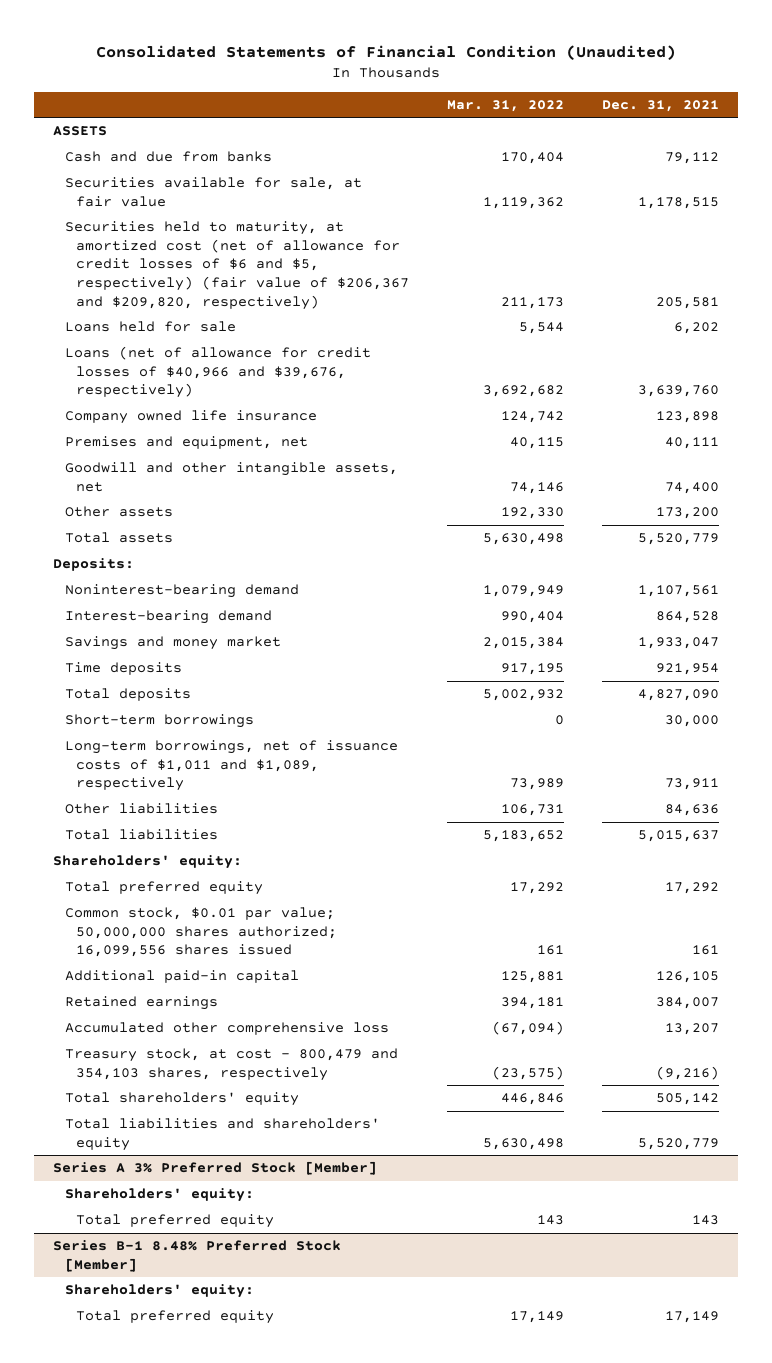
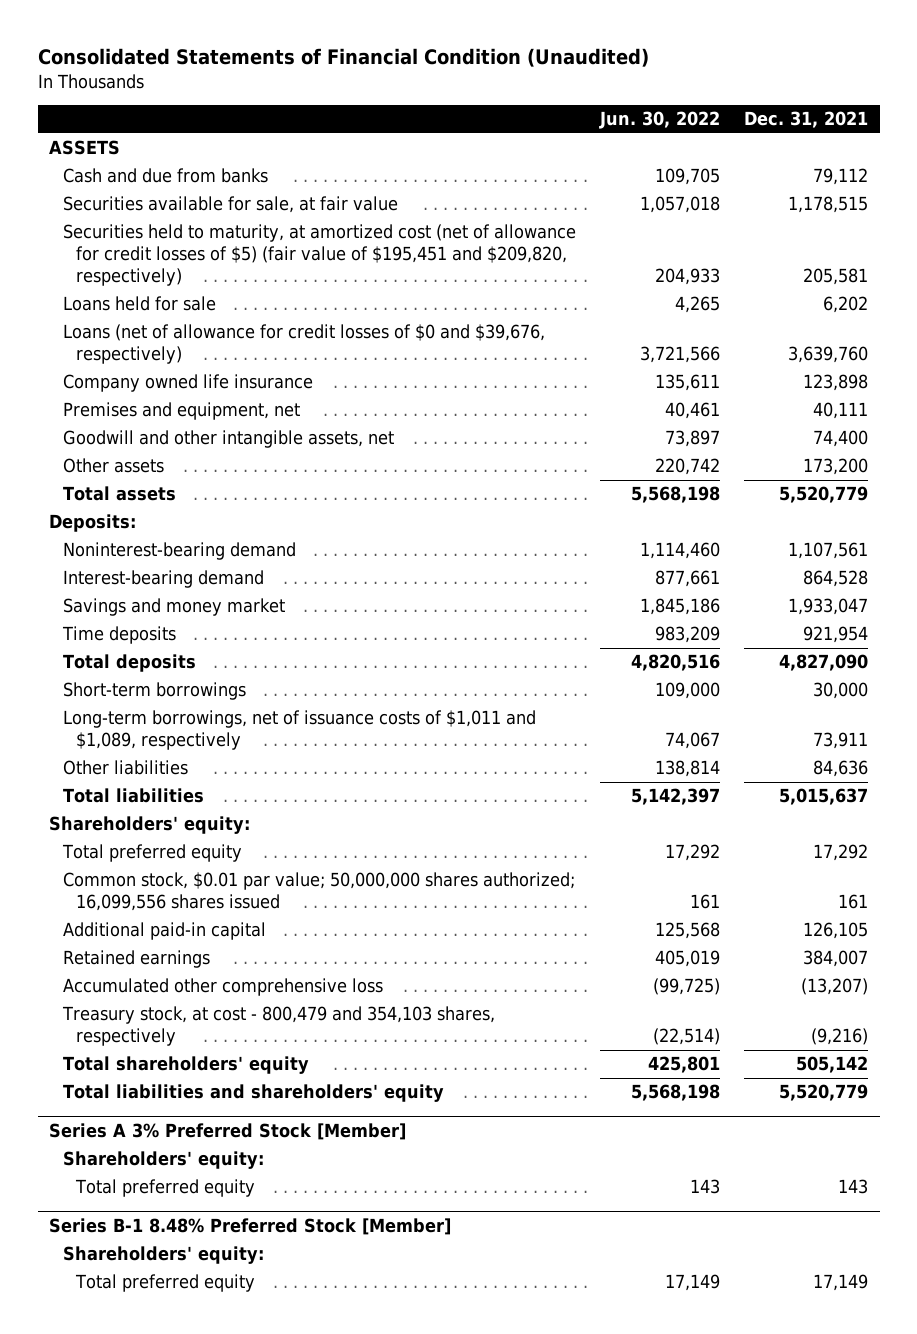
[447,100,565,113] Mar. 31, 2022 -> none
none -> [598,111,720,130] Jun. 30, 2022
[64,221,410,310] Securities held to maturity, at amortized cost (net of allowance for credit losses of $6 and $5, respectively) (fair value of $206,367 and $209,820, respectively) -> [62,224,576,286] Securities held to maturity, at amortized cost (net of allowance for credit losses of $5) (fair value of $195,451 and $209,820, respectively)
[64,346,371,399] Loans (net of allowance for credit losses of $40,966 and $39,676, respectively) -> [62,324,545,365] Loans (net of allowance for credit losses of $0 and $39,676, respectively)
[664,1023,719,1036] 13,207 -> [800,978,868,996] (13,207)

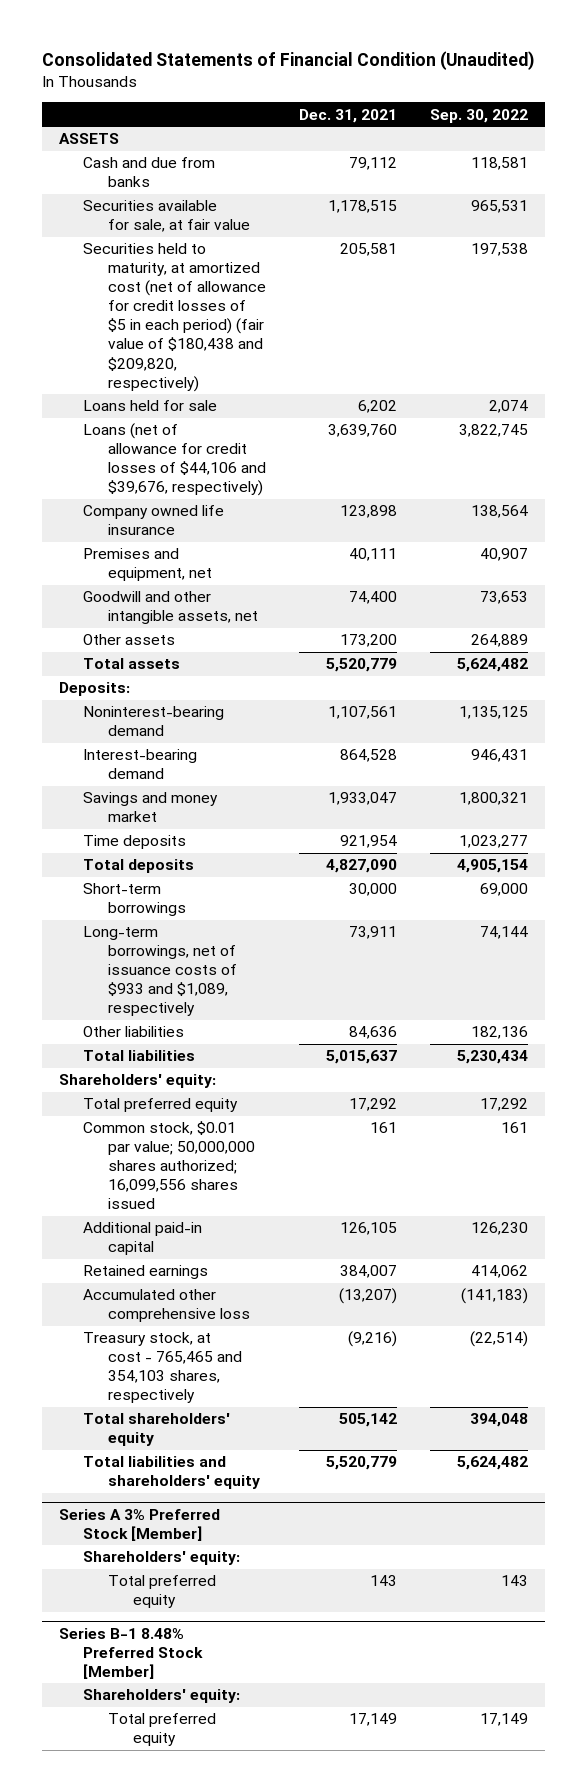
[598,111,720,130] Jun. 30, 2022 -> none
none -> [430,108,529,123] Sep. 30, 2022
[62,224,576,286] Securities held to maturity, at amortized cost (net of allowance for credit losses of $5) (fair value of $195,451 and $209,820, respectively) -> [83,243,267,392] Securities held to maturity, at amortized cost (net of allowance for credit losses of $5 in each period) (fair value of $180,438 and $209,820, respectively)
[62,324,545,365] Loans (net of allowance for credit losses of $0 and $39,676, respectively) -> [83,423,267,497] Loans (net of allowance for credit losses of $44,106 and $39,676, respectively)
[62,710,536,751] Long-term borrowings, net of issuance costs of $1,011 and $1,089, respectively -> [83,926,238,1017] Long-term borrowings, net of issuance costs of $933 and $1,089, respectively
[61,1006,495,1047] Treasury stock, at cost - 800,479 and 354,103 shares, respectively -> [83,1332,243,1404] Treasury stock, at cost - 765,465 and 354,103 shares, respectively

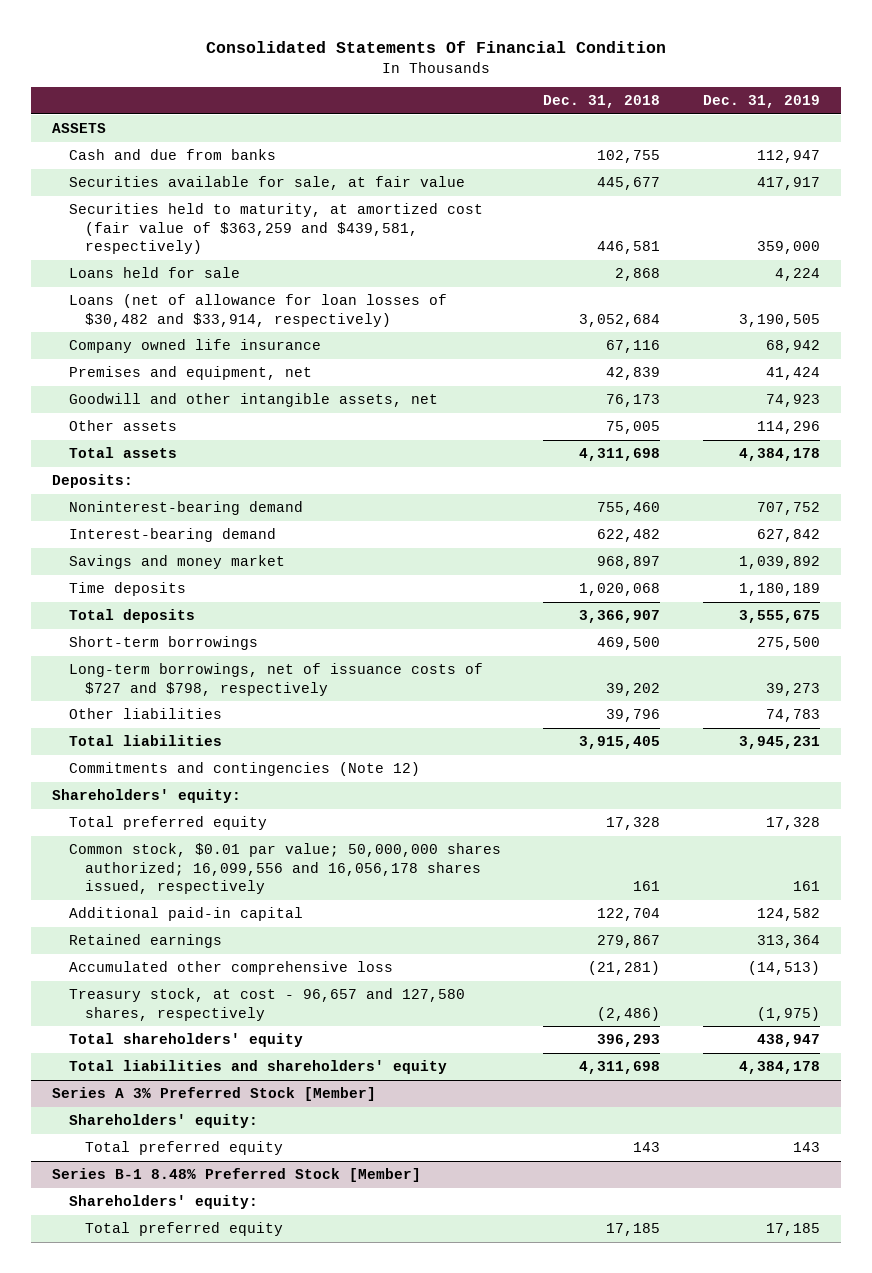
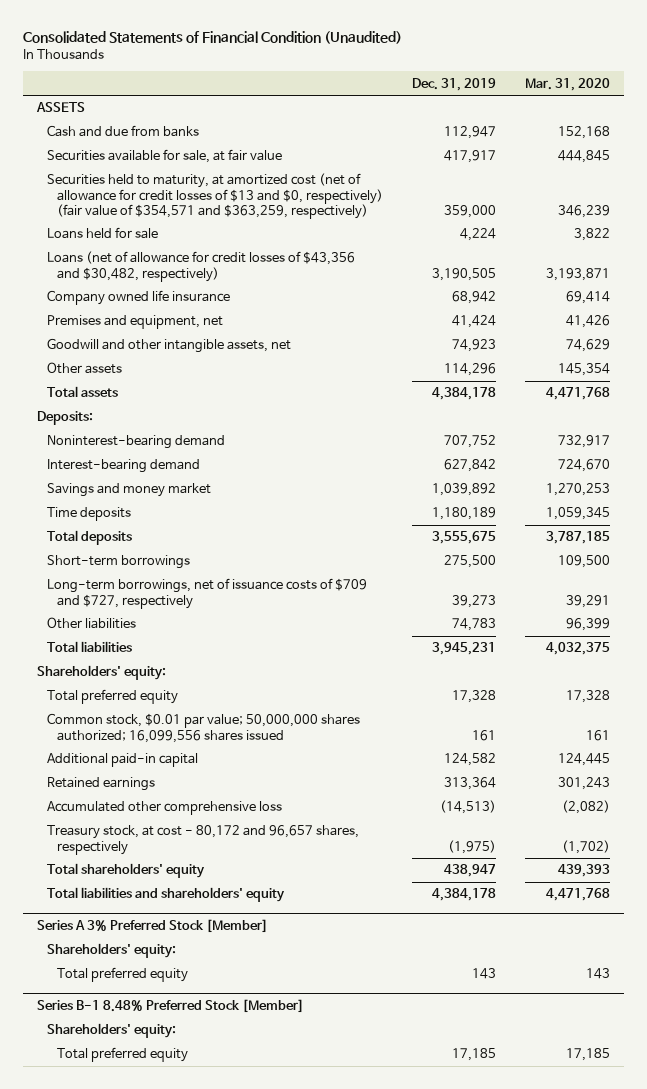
[205,41,666,54] Consolidated Statements Of Financial Condition -> [22,31,402,45] Consolidated Statements of Financial Condition (Unaudited)
[543,95,661,109] Dec. 31, 2018 -> none
none -> [524,77,610,91] Mar. 31, 2020
[68,203,483,255] Securities held to maturity, at amortized cost (fair value of $363,259 and $439,581, respectively) -> [47,173,384,219] Securities held to maturity, at amortized cost (net of allowance for credit losses of $13 and $0, respectively) (fair value of $354,571 and $363,259, respectively)
[68,294,447,327] Loans (net of allowance for loan losses of $30,482 and $33,914, respectively) -> [47,251,356,282] Loans (net of allowance for credit losses of $43,356 and $30,482, respectively)
[68,663,483,696] Long-term borrowings, net of issuance costs of $727 and $798, respectively -> [47,578,368,609] Long-term borrowings, net of issuance costs of $709 and $727, respectively
[68,762,420,777] Commitments and contingencies (Note 12) -> none
[68,843,501,895] Common stock, $0.01 par value; 50,000,000 shares authorized; 16,099,556 and 16,056,178 shares issued, respectively -> [47,713,361,743] Common stock, $0.01 par value; 50,000,000 shares authorized; 16,099,556 shares issued
[68,988,465,1021] Treasury stock, at cost - 96,657 and 127,580 shares, respectively -> [47,825,360,855] Treasury stock, at cost - 80,172 and 96,657 shares, respectively

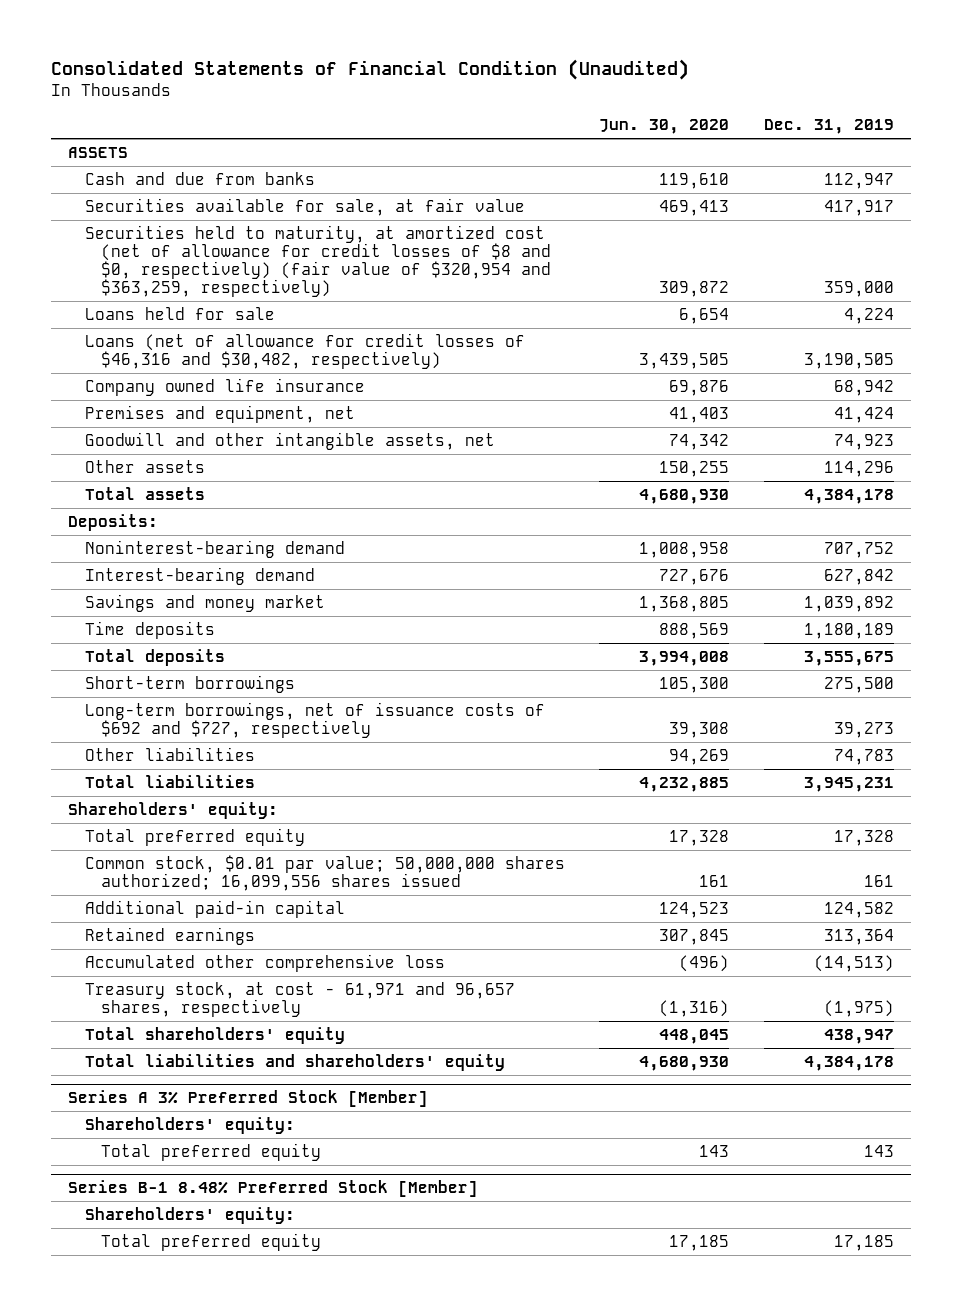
[524,77,610,91] Mar. 31, 2020 -> none
none -> [599,119,730,135] Jun. 30, 2020
[47,173,384,219] Securities held to maturity, at amortized cost (net of allowance for credit losses of $13 and $0, respectively) (fair value of $354,571 and $363,259, respectively) -> [84,224,551,298] Securities held to maturity, at amortized cost (net of allowance for credit losses of $8 and $0, respectively) (fair value of $320,954 and $363,259, respectively)
[47,251,356,282] Loans (net of allowance for credit losses of $43,356 and $30,482, respectively) -> [84,332,525,370] Loans (net of allowance for credit losses of $46,316 and $30,482, respectively)
[47,578,368,609] Long-term borrowings, net of issuance costs of $709 and $727, respectively -> [84,701,545,739] Long-term borrowings, net of issuance costs of $692 and $727, respectively
[47,825,360,855] Treasury stock, at cost - 80,172 and 96,657 shares, respectively -> [84,981,515,1018] Treasury stock, at cost - 61,971 and 96,657 shares, respectively

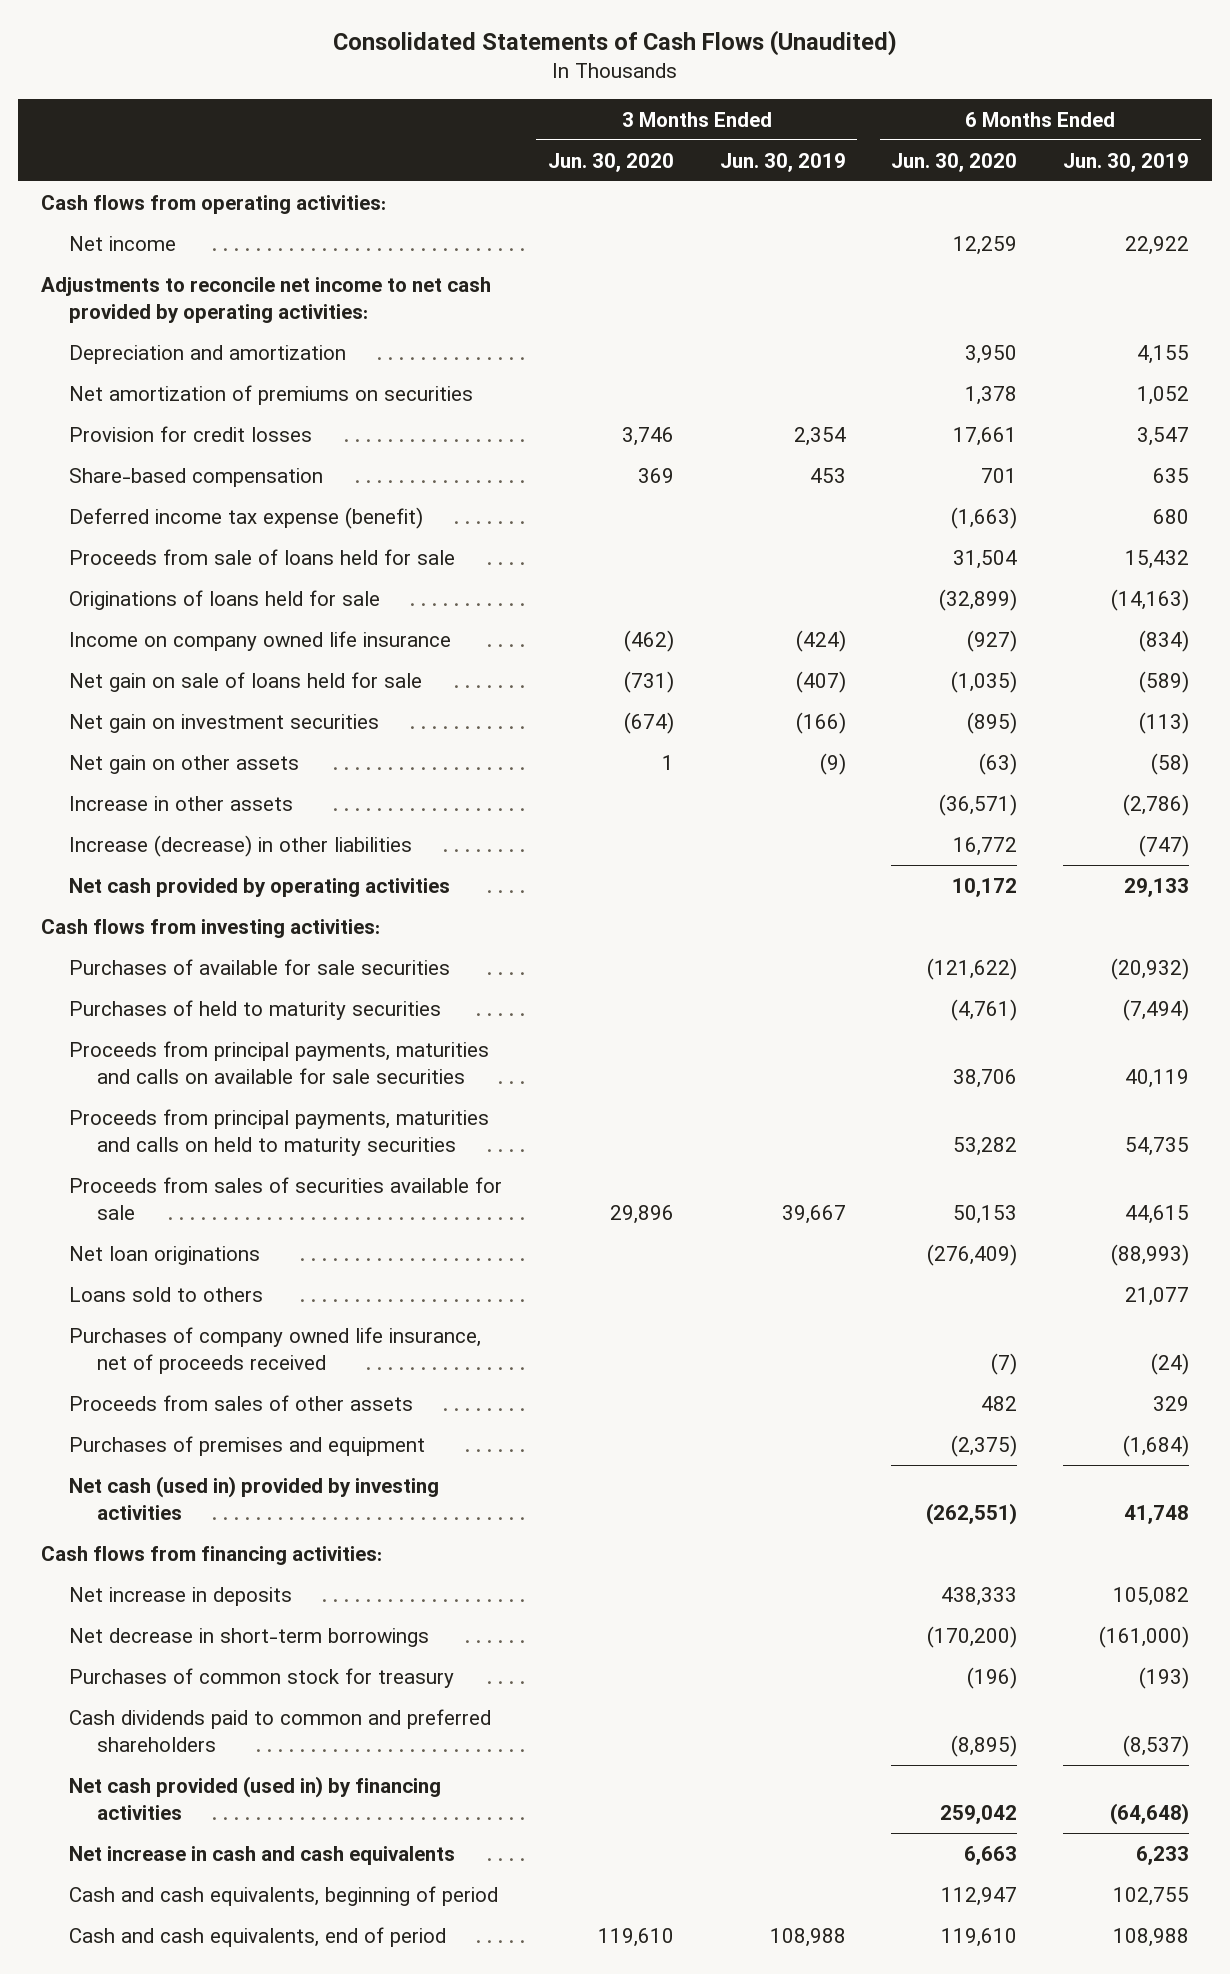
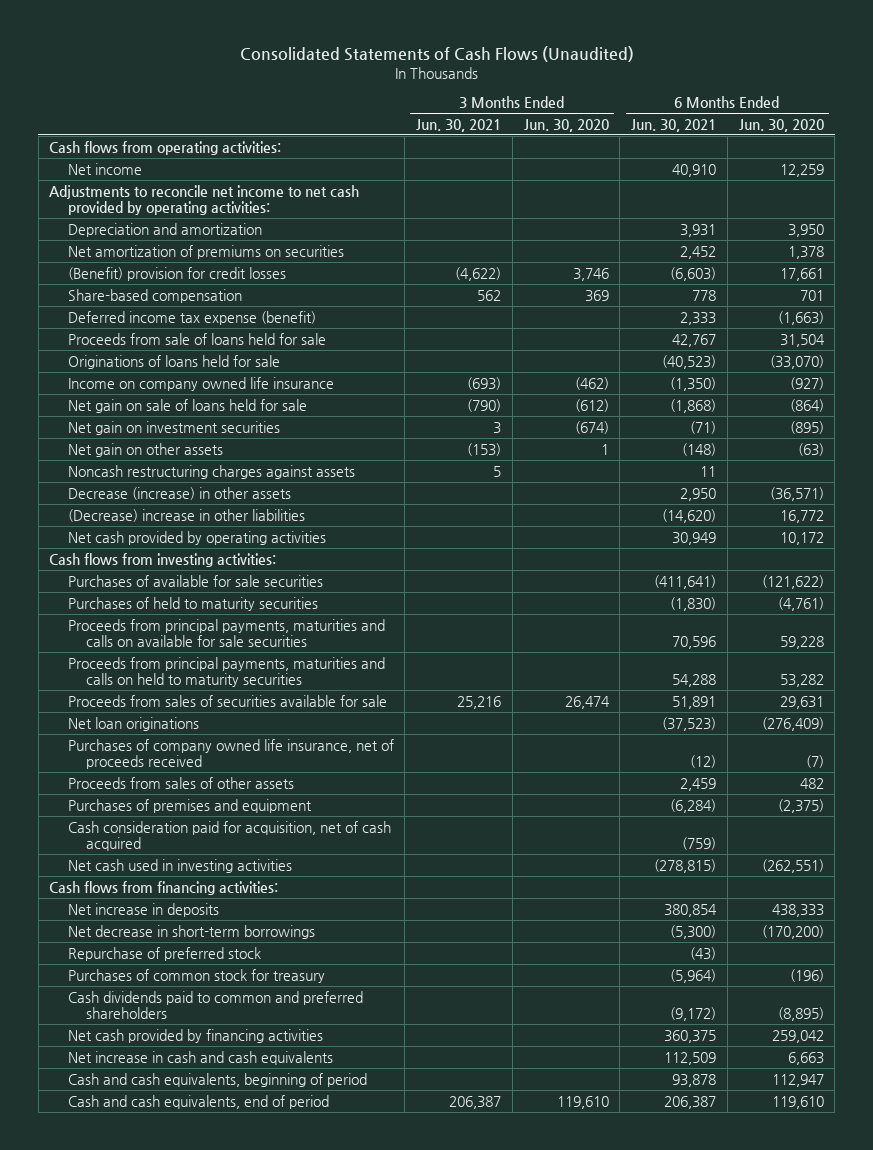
[719,152,846,172] Jun. 30, 2019 -> none
[1063,152,1190,172] Jun. 30, 2019 -> none
none -> [416,118,502,132] Jun. 30, 2021
none -> [631,118,717,132] Jun. 30, 2021
[69,425,313,442] Provision for credit losses -> [67,266,286,281] (Benefit) provision for credit losses
[939,588,1018,611] (32,899) -> [769,354,824,369] (33,070)
[623,670,674,693] (731) -> [574,398,609,412] (612)
[951,670,1018,693] (1,035) -> [789,398,824,412] (864)
none -> [67,464,355,479] Noncash restructuring charges against assets
[69,795,294,811] Increase in other assets -> [67,486,291,500] Decrease (increase) in other assets
[69,834,413,857] Increase (decrease) in other liabilities -> [67,508,305,522] (Decrease) increase in other liabilities
[953,1068,1018,1088] 38,706 -> [779,636,824,650] 59,228
[609,1204,674,1224] 29,896 -> [564,695,610,709] 26,474
[953,1204,1018,1224] 50,153 -> [779,695,824,709] 29,631
[69,1286,264,1302] Loans sold to others -> none
none -> [67,820,391,852] Cash consideration paid for acquisition, net of cash acquired
[69,1475,440,1520] Net cash (used in) provided by investing activities -> [67,858,292,873] Net cash used in investing activities
none -> [67,946,261,961] Repurchase of preferred stock
[69,1775,442,1820] Net cash provided (used in) by financing activities -> [67,1028,323,1043] Net cash provided by financing activities

